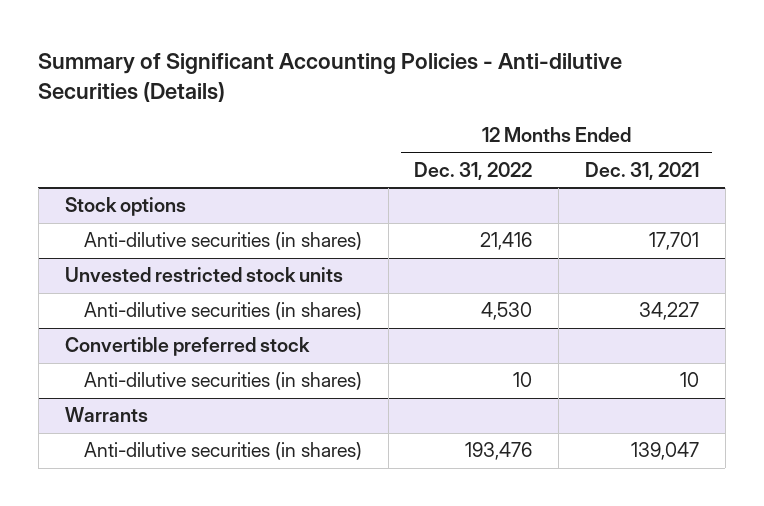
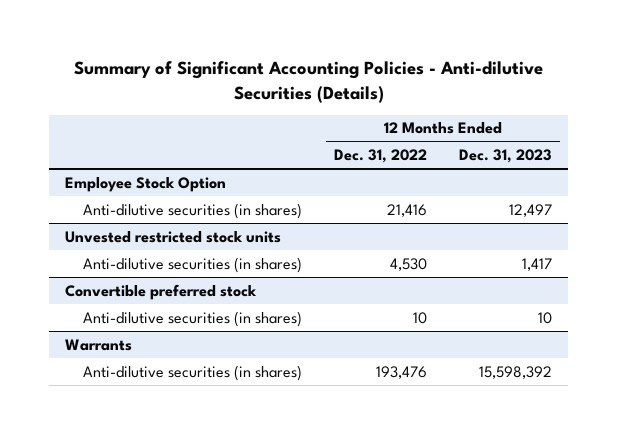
[584,162,699,181] Dec. 31, 2021 -> none
none -> [459,149,553,164] Dec. 31, 2023
[64,197,186,217] Stock options -> [64,176,226,192] Employee Stock Option

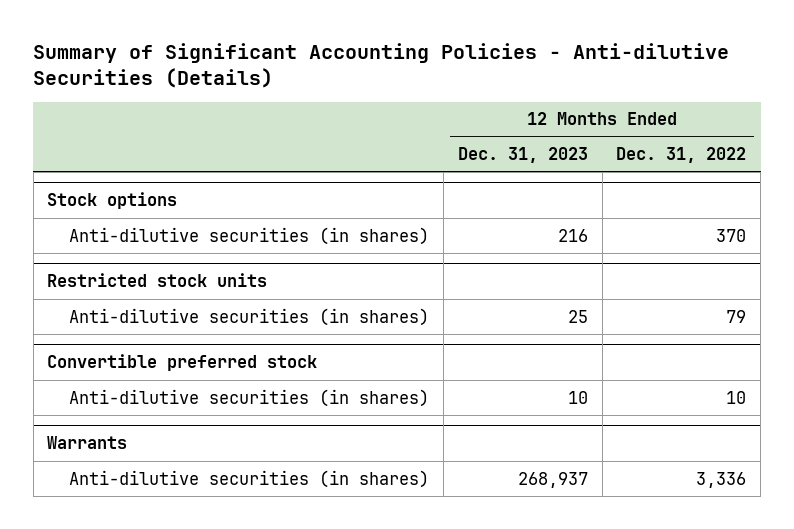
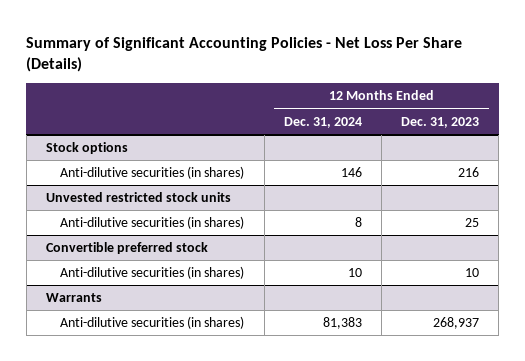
[33,43,730,89] Summary of Significant Accounting Policies - Anti-dilutive Securities (Details) -> [26,36,463,73] Summary of Significant Accounting Policies - Net Loss Per Share (Details)
[616,147,747,164] Dec. 31, 2022 -> none
none -> [283,116,362,128] Dec. 31, 2024
[47,273,268,288] Restricted stock units -> [45,192,231,203] Unvested restricted stock units

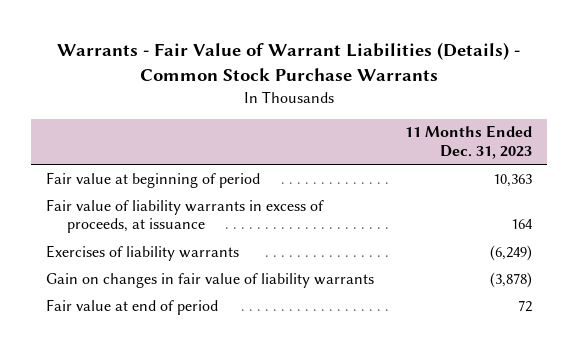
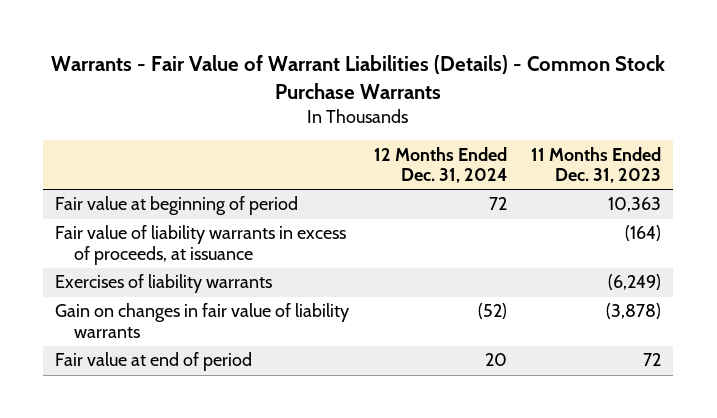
none -> [373,146,507,184] 12 Months Ended Dec. 31, 2024
[510,219,533,230] 164 -> [625,225,662,242] (164)

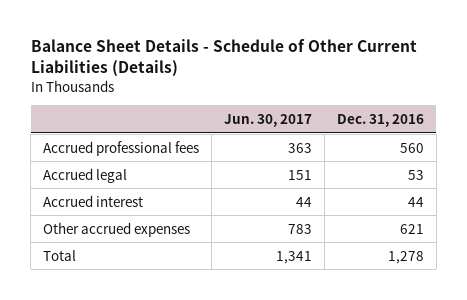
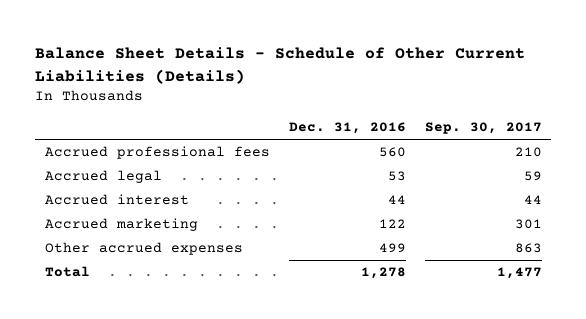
[224,113,313,127] Jun. 30, 2017 -> none
none -> [424,122,542,135] Sep. 30, 2017
none -> [44,218,198,232] Accrued marketing
[399,223,424,234] 621 -> [378,243,406,254] 499

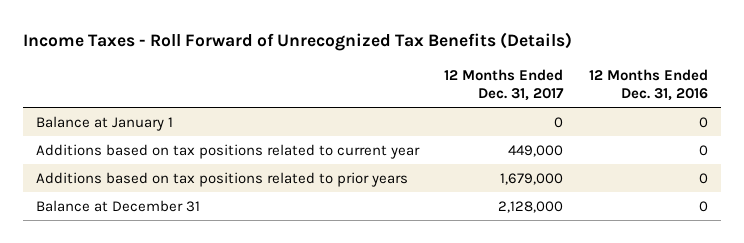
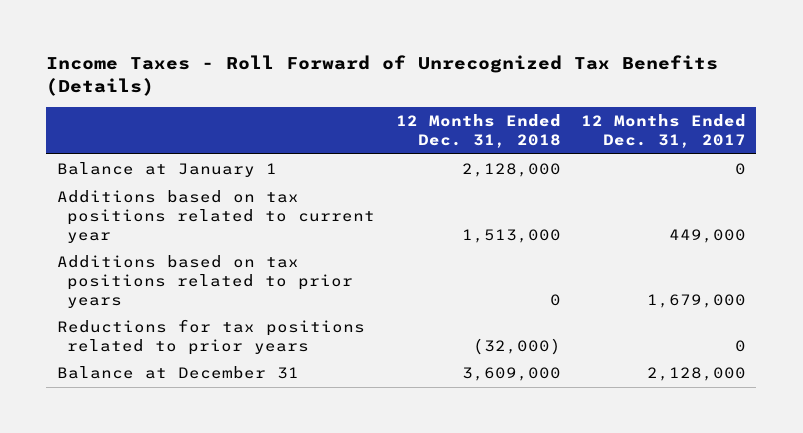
[589,68,709,102] 12 Months Ended Dec. 31, 2016 -> none
none -> [395,114,561,149] 12 Months Ended Dec. 31, 2018
none -> [56,319,365,355] Reductions for tax positions related to prior years

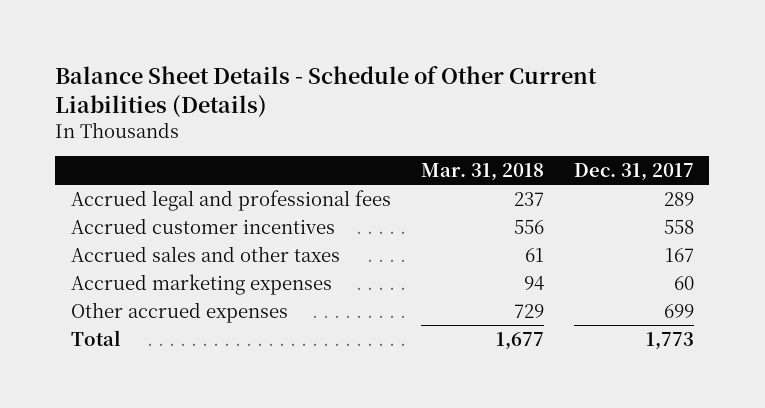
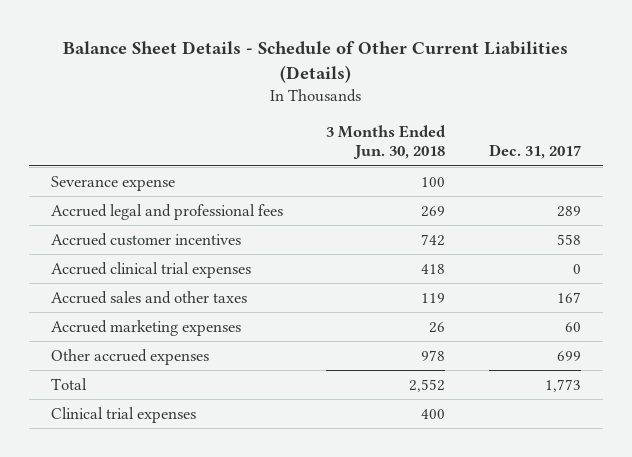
[420,163,544,182] Mar. 31, 2018 -> none
none -> [326,125,447,160] 3 Months Ended Jun. 30, 2018
none -> [50,175,175,191] Severance expense
none -> [50,261,251,278] Accrued clinical trial expenses
none -> [50,406,196,423] Clinical trial expenses

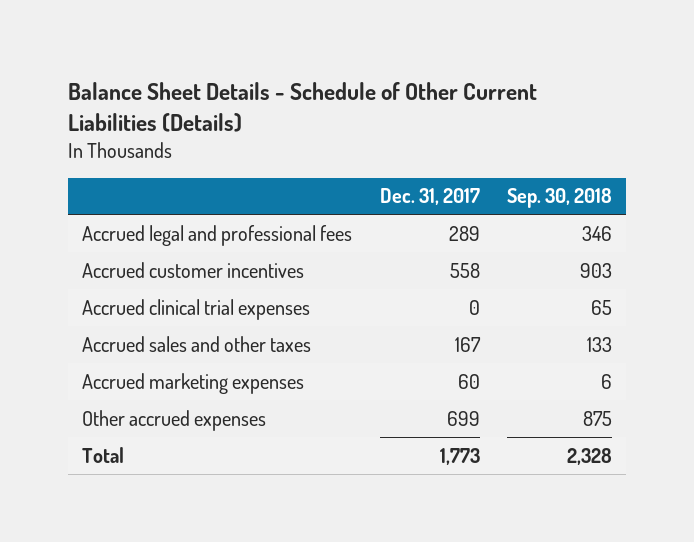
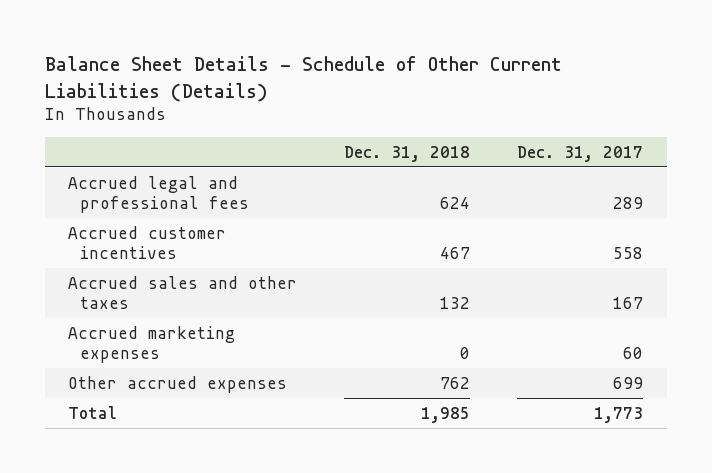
[507,188,613,209] Sep. 30, 2018 -> none
none -> [344,146,471,163] Dec. 31, 2018
[82,298,311,320] Accrued clinical trial expenses -> none

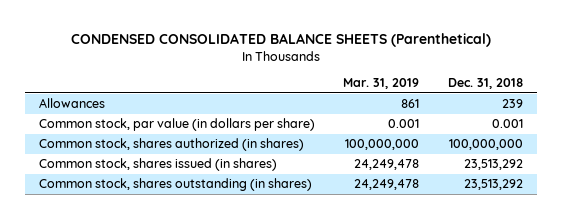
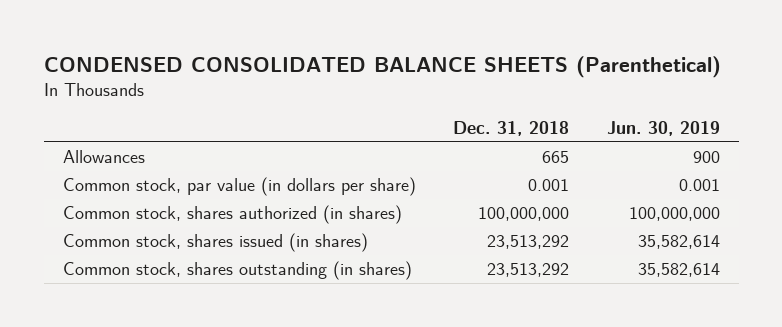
[343,78,420,90] Mar. 31, 2019 -> none
none -> [606,120,720,136] Jun. 30, 2019
[501,99,523,109] 239 -> [542,151,570,164] 665

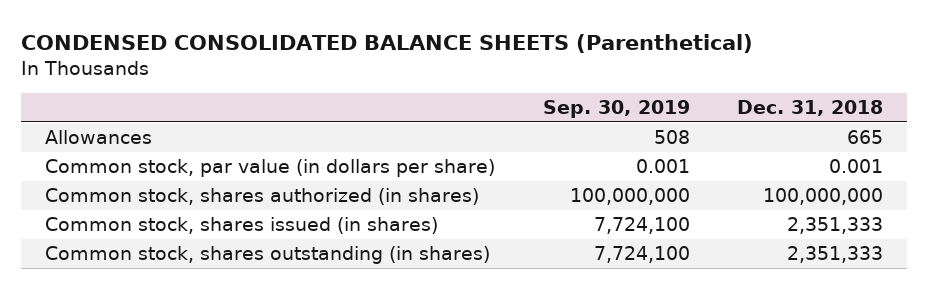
[606,120,720,136] Jun. 30, 2019 -> none
none -> [542,100,690,119] Sep. 30, 2019
[487,235,570,250] 23,513,292 -> [787,217,884,235] 2,351,333
[487,263,570,278] 23,513,292 -> [787,246,884,264] 2,351,333

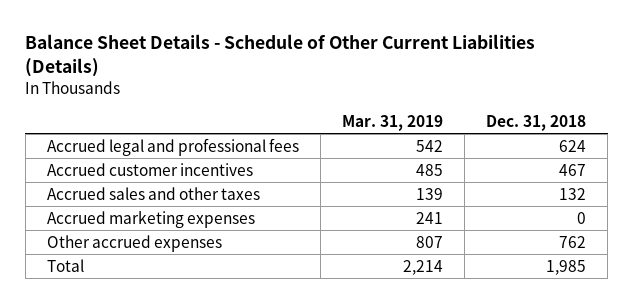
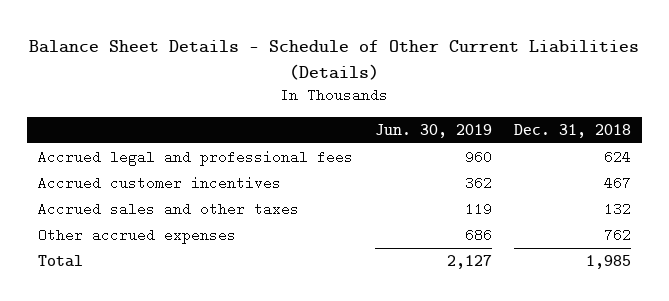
[341,114,443,131] Mar. 31, 2019 -> none
none -> [374,124,492,139] Jun. 30, 2019
[46,210,255,228] Accrued marketing expenses -> none

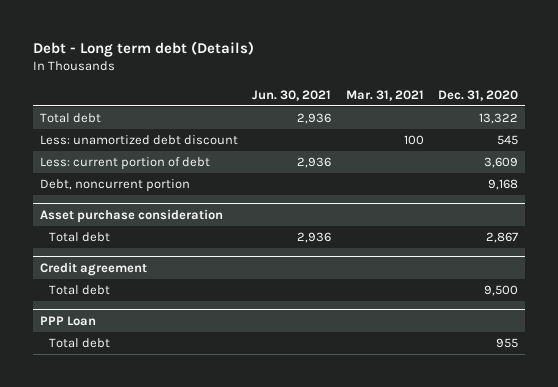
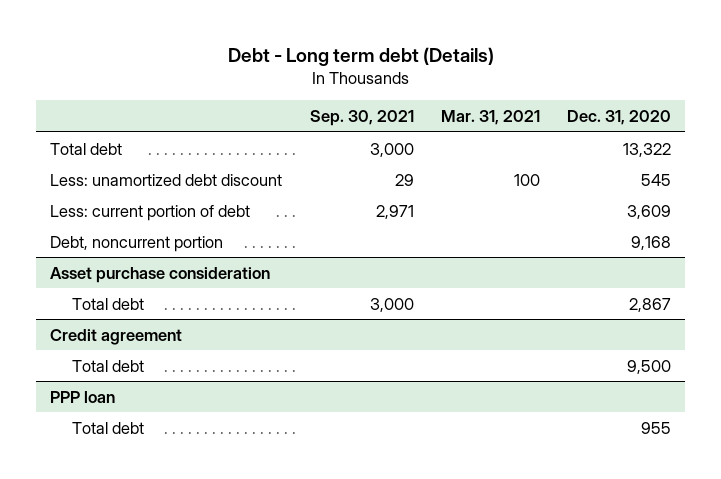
[252,89,332,101] Jun. 30, 2021 -> none
none -> [309,110,414,127] Sep. 30, 2021
[39,315,96,326] PPP Loan -> [50,390,116,403] PPP loan

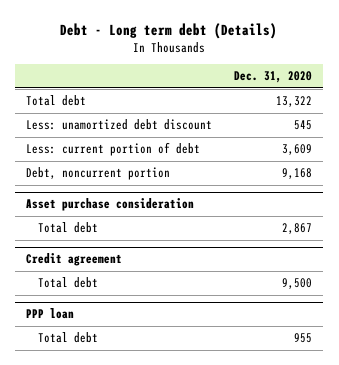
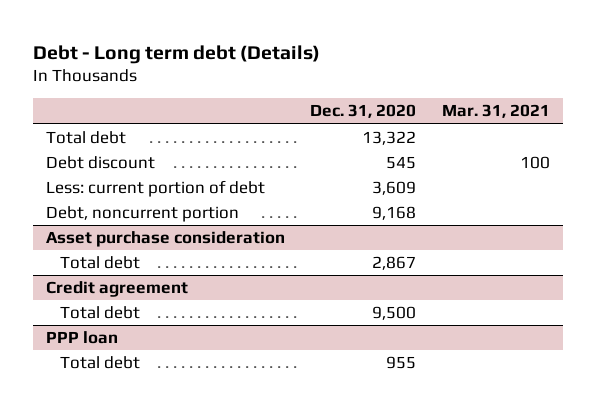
none -> [442,104,551,119] Mar. 31, 2021
[26,119,213,131] Less: unamortized debt discount -> [45,156,155,170] Debt discount

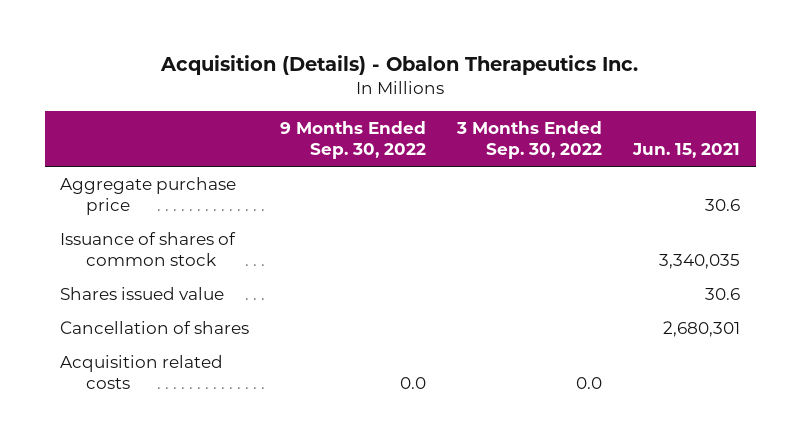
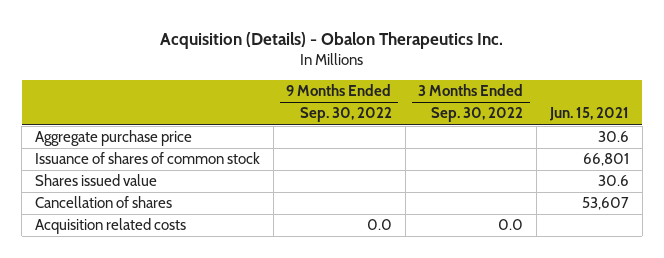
[659,254,741,270] 3,340,035 -> [582,153,629,167] 66,801
[663,320,741,337] 2,680,301 -> [581,197,629,211] 53,607

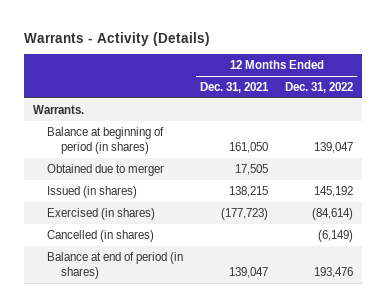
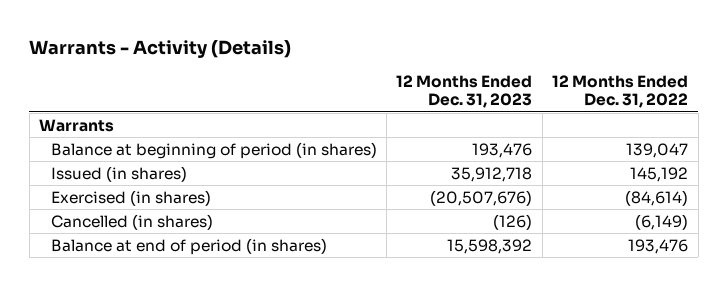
[199,81,269,93] Dec. 31, 2021 -> none
none -> [396,74,533,109] 12 Months Ended Dec. 31, 2023
[33,104,85,114] Warrants. -> [39,118,115,132] Warrants
[46,163,164,176] Obtained due to merger -> none

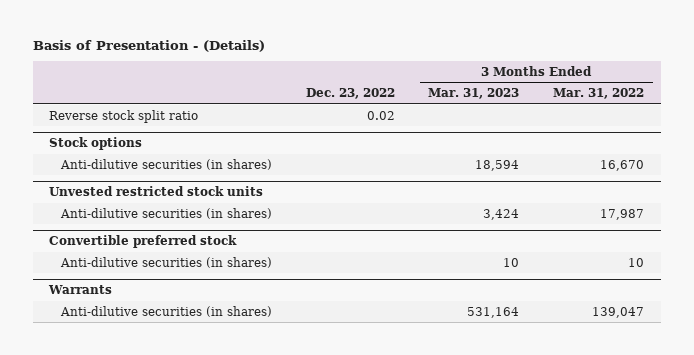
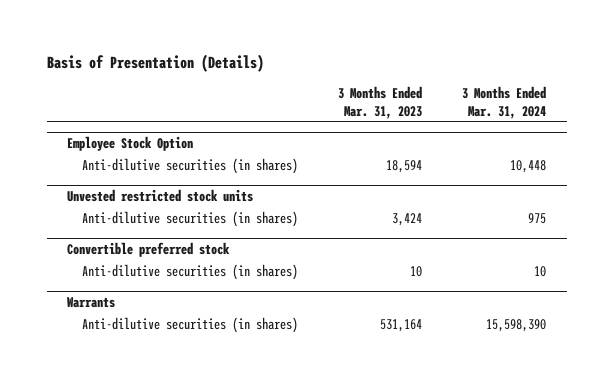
[32,40,265,53] Basis of Presentation - (Details) -> [46,54,264,73] Basis of Presentation (Details)
[305,88,395,100] Dec. 23, 2022 -> none
[553,88,645,100] Mar. 31, 2022 -> none
none -> [462,85,547,119] 3 Months Ended Mar. 31, 2024
[49,109,199,123] Reverse stock split ratio -> none
[49,137,143,151] Stock options -> [66,135,193,151] Employee Stock Option

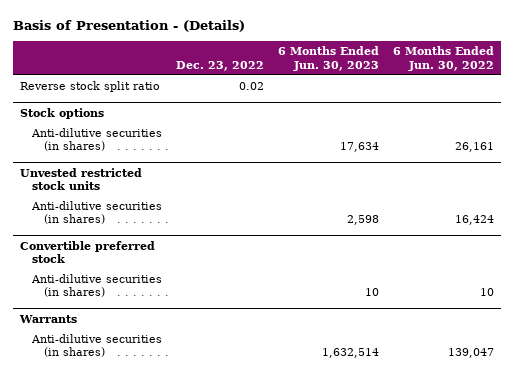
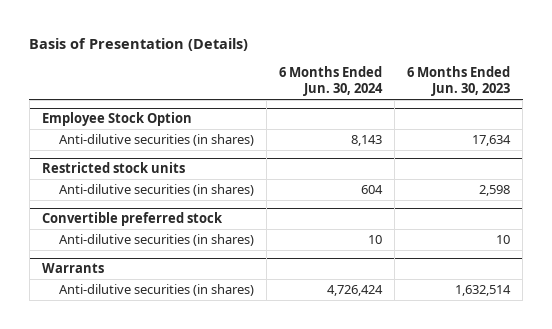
[13,20,246,33] Basis of Presentation - (Details) -> [29,38,249,52] Basis of Presentation (Details)
[176,60,265,71] Dec. 23, 2022 -> none
[392,46,494,71] 6 Months Ended Jun. 30, 2022 -> none
none -> [278,66,383,97] 6 Months Ended Jun. 30, 2024
[20,80,161,92] Reverse stock split ratio -> none
[20,107,105,119] Stock options -> [41,112,192,127] Employee Stock Option
[20,167,143,190] Unvested restricted stock units -> [41,162,185,174] Restricted stock units

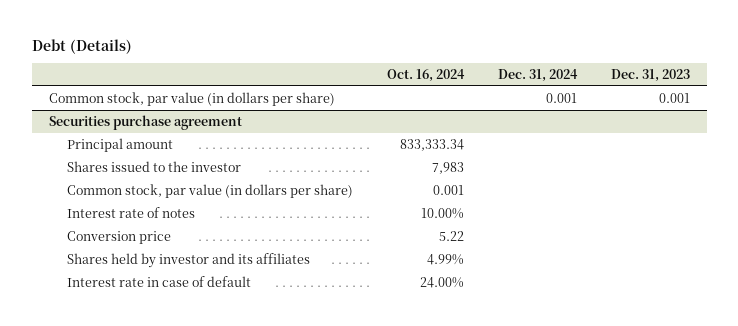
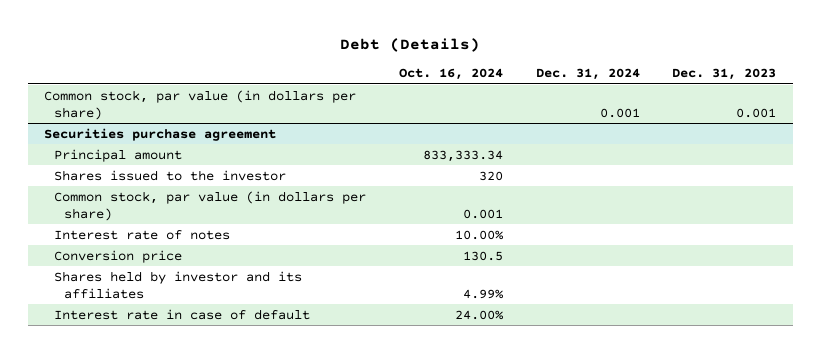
[431,161,464,174] 7,983 -> [478,170,503,181] 320
[438,230,464,241] 5.22 -> [462,250,503,261] 130.5

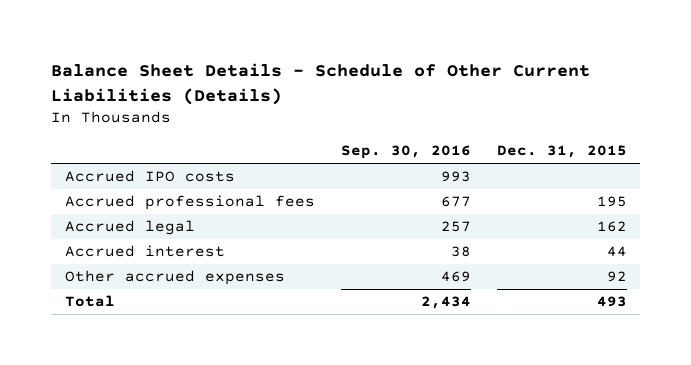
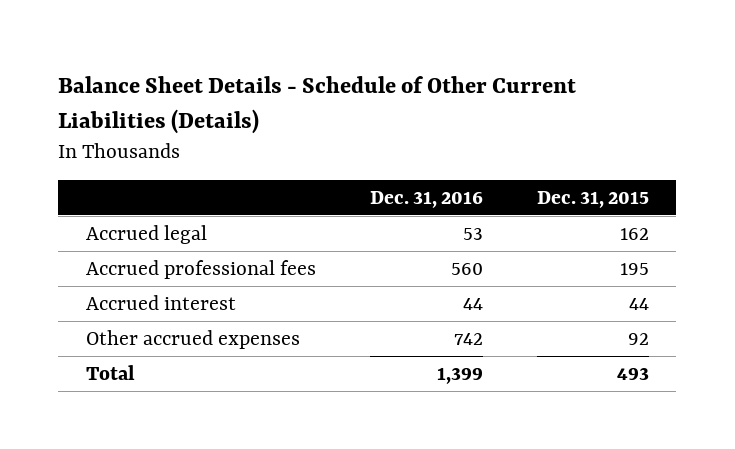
[340,145,471,160] Sep. 30, 2016 -> none
none -> [369,190,483,208] Dec. 31, 2016
[64,170,235,183] Accrued IPO costs -> none
[64,195,315,211] Accrued professional fees -> [85,259,316,279] Accrued professional fees

